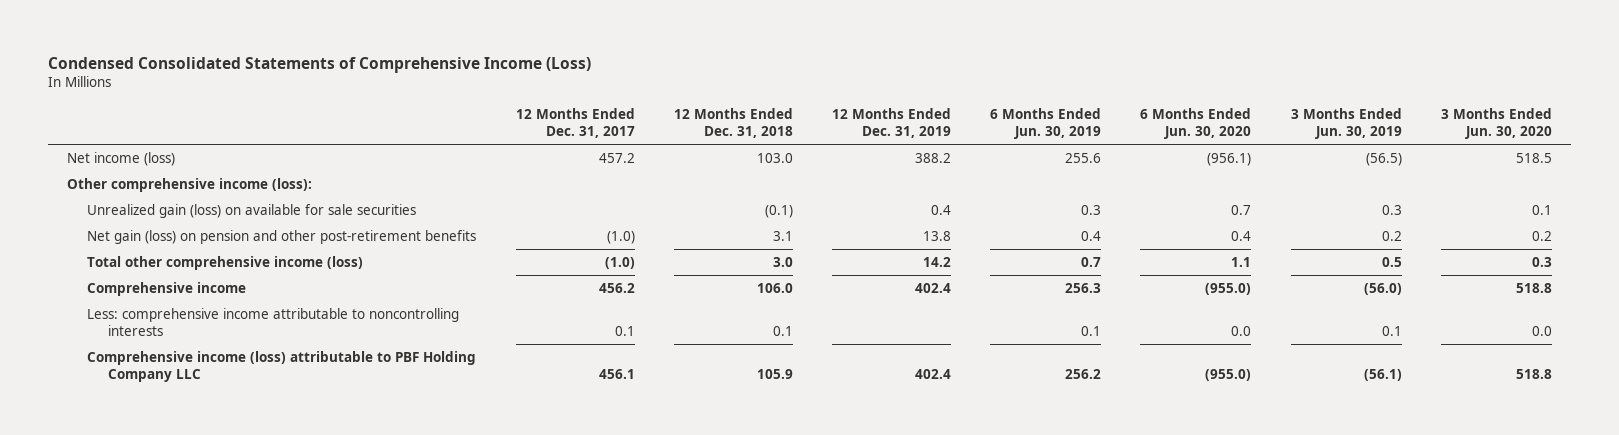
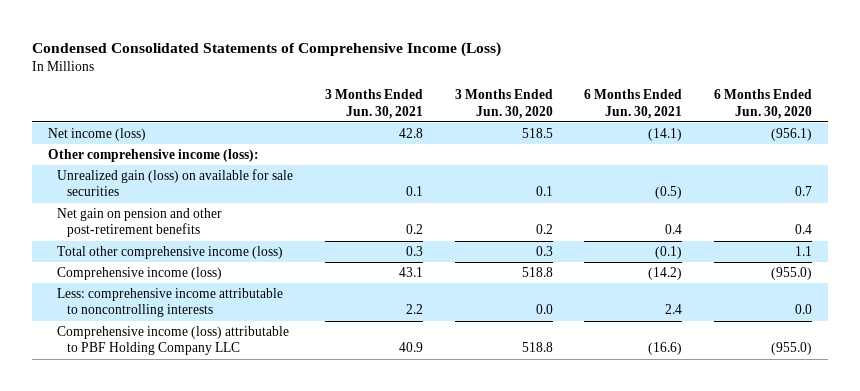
[515,107,635,139] 12 Months Ended Dec. 31, 2017 -> none
[673,107,793,139] 12 Months Ended Dec. 31, 2018 -> none
[831,107,951,139] 12 Months Ended Dec. 31, 2019 -> none
[990,107,1102,140] 6 Months Ended Jun. 30, 2019 -> none
[1290,107,1402,140] 3 Months Ended Jun. 30, 2019 -> none
none -> [324,88,423,119] 3 Months Ended Jun. 30, 2021
none -> [584,88,683,119] 6 Months Ended Jun. 30, 2021
[87,229,477,244] Net gain (loss) on pension and other post-retirement benefits -> [57,207,223,238] Net gain on pension and other post-retirement benefits
[87,281,247,296] Comprehensive income -> [57,266,223,280] Comprehensive income (loss)

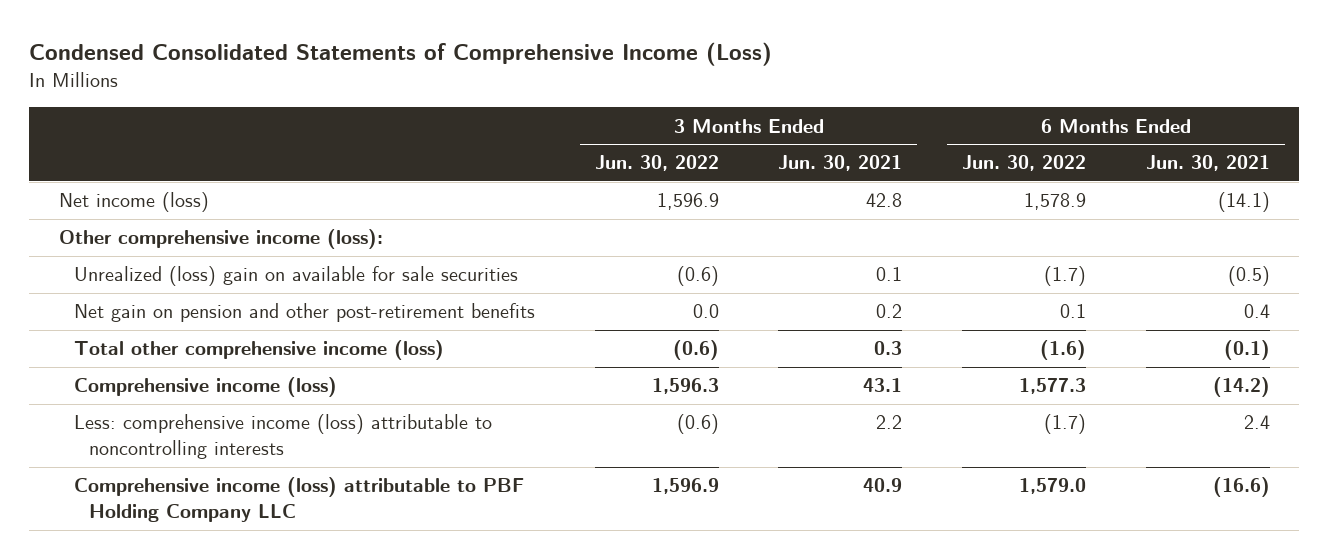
[454,88,553,119] 3 Months Ended Jun. 30, 2020 -> none
[713,88,812,119] 6 Months Ended Jun. 30, 2020 -> none
none -> [594,155,719,172] Jun. 30, 2022
none -> [962,155,1087,172] Jun. 30, 2022
[57,168,294,197] Unrealized gain (loss) on available for sale securities -> [74,266,519,287] Unrealized (loss) gain on available for sale securities
[57,287,284,318] Less: comprehensive income attributable to noncontrolling interests -> [74,414,493,460] Less: comprehensive income (loss) attributable to noncontrolling interests

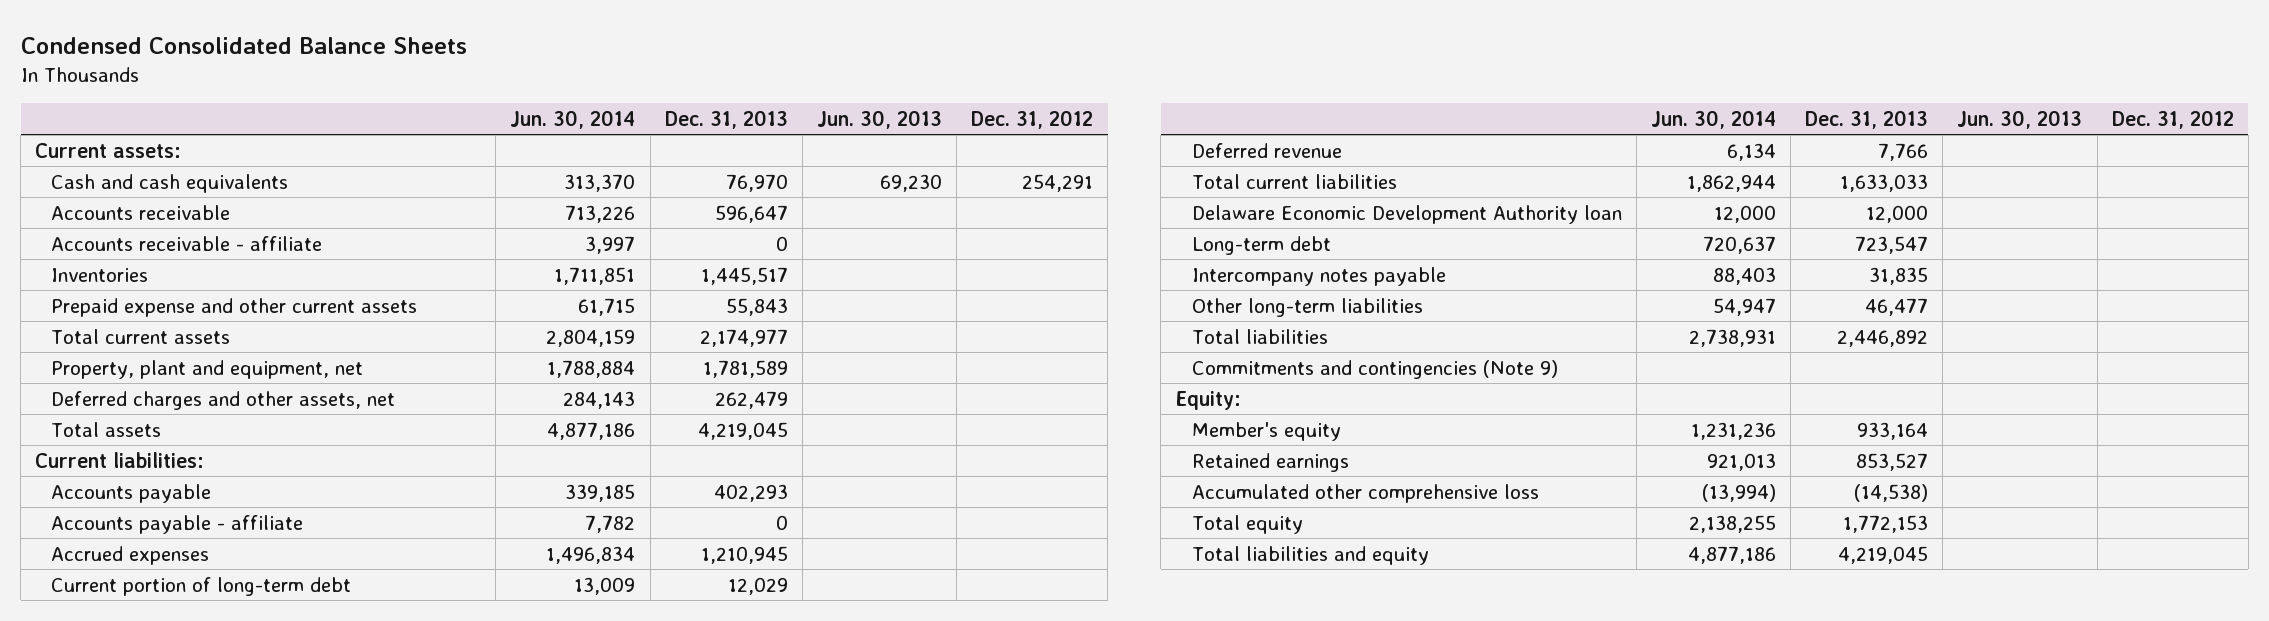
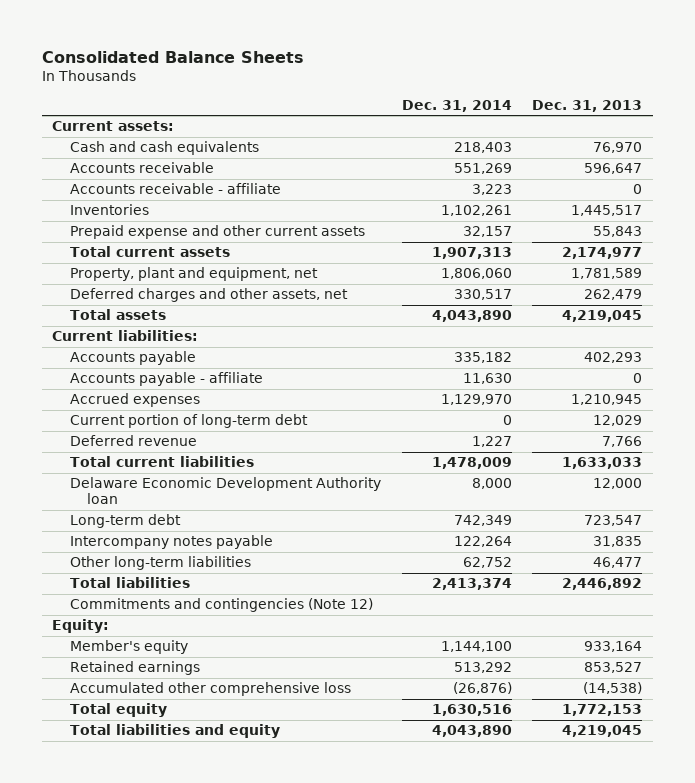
[20,36,467,54] Condensed Consolidated Balance Sheets -> [41,50,304,63] Consolidated Balance Sheets
[510,109,636,129] Jun. 30, 2014 -> none
[817,109,943,129] Jun. 30, 2013 -> none
[971,109,1094,129] Dec. 31, 2012 -> none
none -> [401,99,512,112] Dec. 31, 2014
[1191,359,1558,379] Commitments and contingencies (Note 9) -> [69,598,373,613] Commitments and contingencies (Note 12)

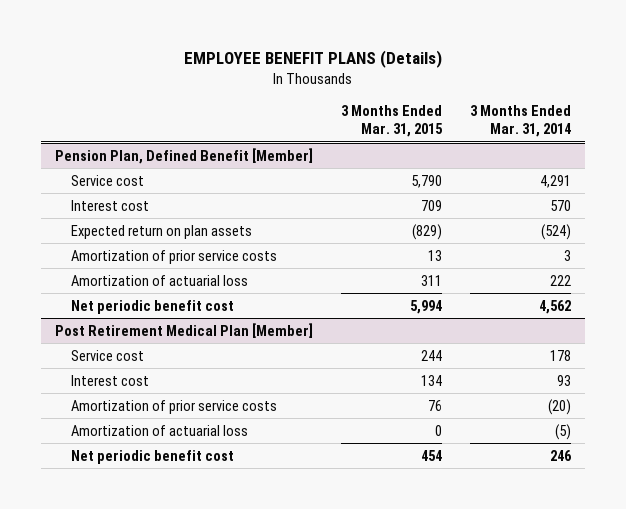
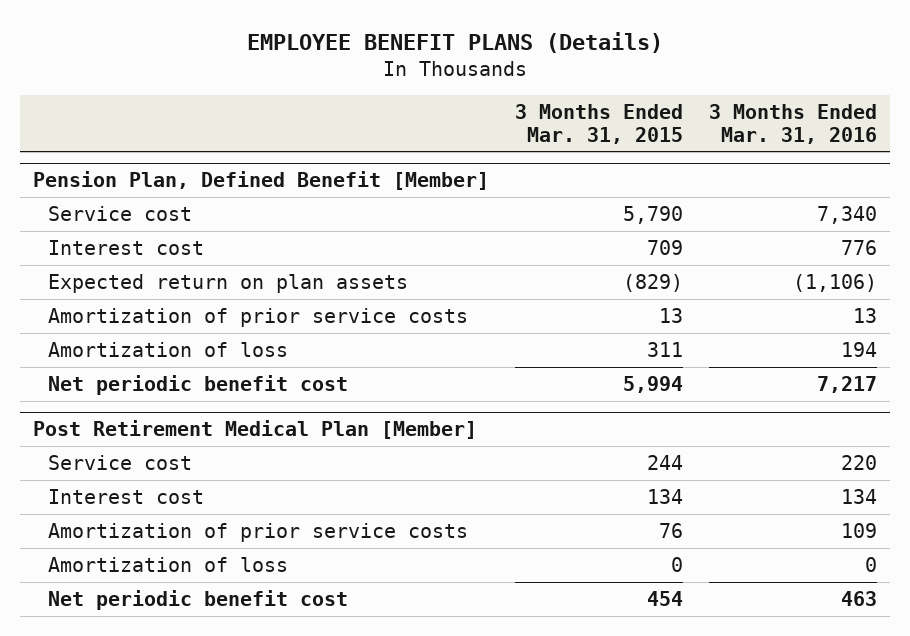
[470,105,572,138] 3 Months Ended Mar. 31, 2014 -> none
none -> [708,104,877,144] 3 Months Ended Mar. 31, 2016
[70,274,248,286] Amortization of actuarial loss -> [47,341,288,357] Amortization of loss
[70,424,248,436] Amortization of actuarial loss -> [47,556,288,572] Amortization of loss

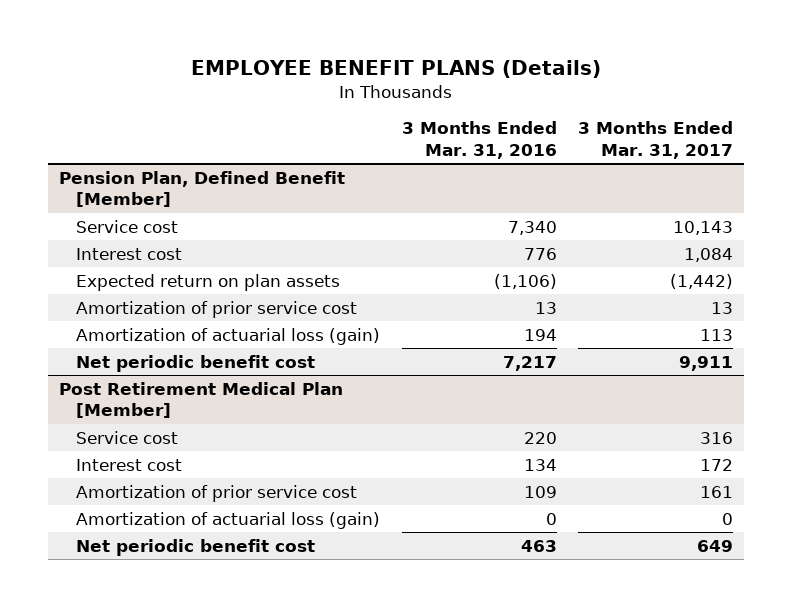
[514,104,683,144] 3 Months Ended Mar. 31, 2015 -> none
none -> [578,121,734,159] 3 Months Ended Mar. 31, 2017
[47,307,468,327] Amortization of prior service costs -> [76,300,358,318] Amortization of prior service cost
[47,341,288,357] Amortization of loss -> [76,327,381,345] Amortization of actuarial loss (gain)
[47,522,468,542] Amortization of prior service costs -> [76,484,358,502] Amortization of prior service cost
[47,556,288,572] Amortization of loss -> [76,511,381,529] Amortization of actuarial loss (gain)

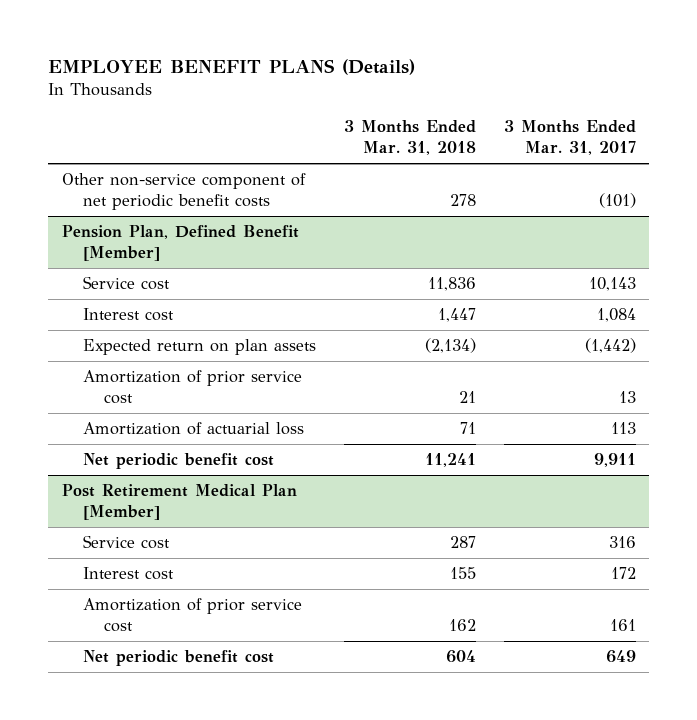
[401,121,557,159] 3 Months Ended Mar. 31, 2016 -> none
none -> [343,120,476,156] 3 Months Ended Mar. 31, 2018
none -> [61,173,306,210] Other non-service component of net periodic benefit costs
[76,327,381,345] Amortization of actuarial loss (gain) -> [82,422,304,436] Amortization of actuarial loss
[76,511,381,529] Amortization of actuarial loss (gain) -> none

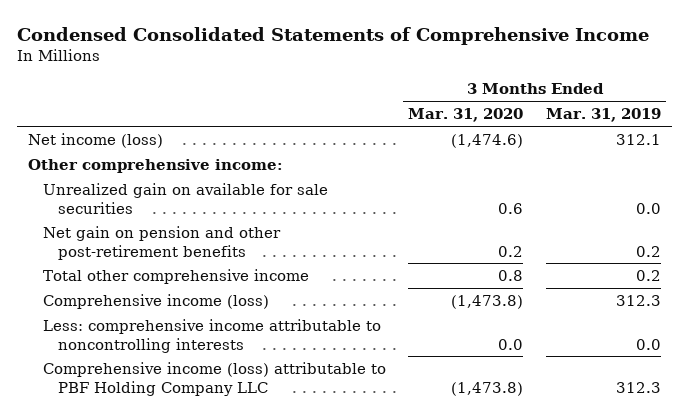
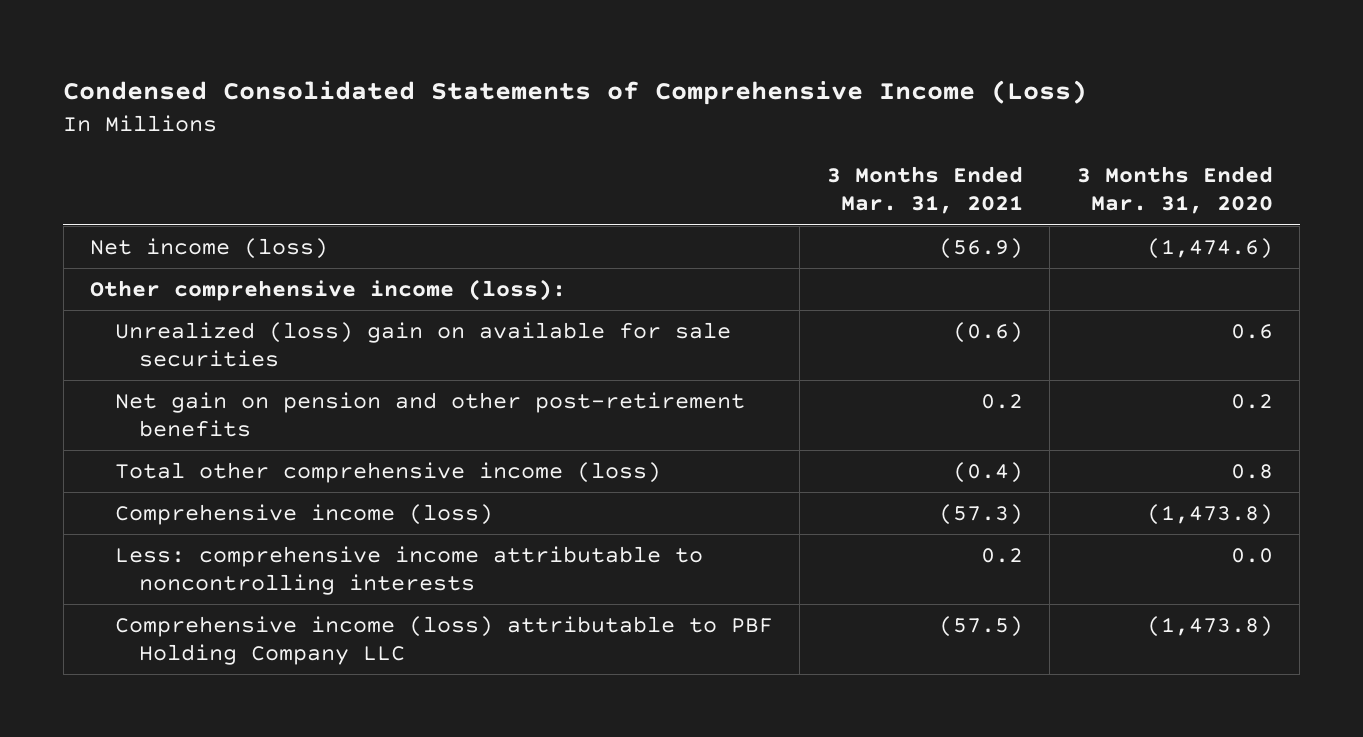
[17,26,650,45] Condensed Consolidated Statements of Comprehensive Income -> [63,80,1088,106] Condensed Consolidated Statements of Comprehensive Income (Loss)
[545,108,661,123] Mar. 31, 2019 -> none
none -> [826,166,1023,215] 3 Months Ended Mar. 31, 2021
[28,158,284,173] Other comprehensive income: -> [90,279,567,302] Other comprehensive income (loss):
[43,182,329,214] Unrealized gain on available for sale securities -> [114,322,731,367] Unrealized (loss) gain on available for sale securities
[43,268,310,284] Total other comprehensive income -> [114,462,661,484] Total other comprehensive income (loss)

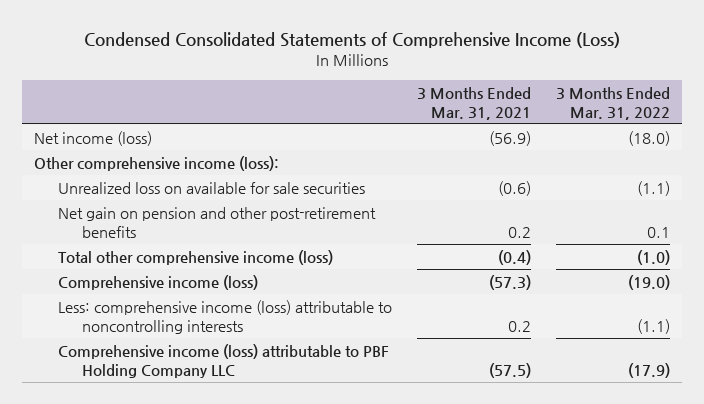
[1076,166,1273,215] 3 Months Ended Mar. 31, 2020 -> none
none -> [555,86,670,120] 3 Months Ended Mar. 31, 2022
[114,322,731,367] Unrealized (loss) gain on available for sale securities -> [57,181,365,194] Unrealized loss on available for sale securities
[114,546,703,595] Less: comprehensive income attributable to noncontrolling interests -> [57,299,392,334] Less: comprehensive income (loss) attributable to noncontrolling interests

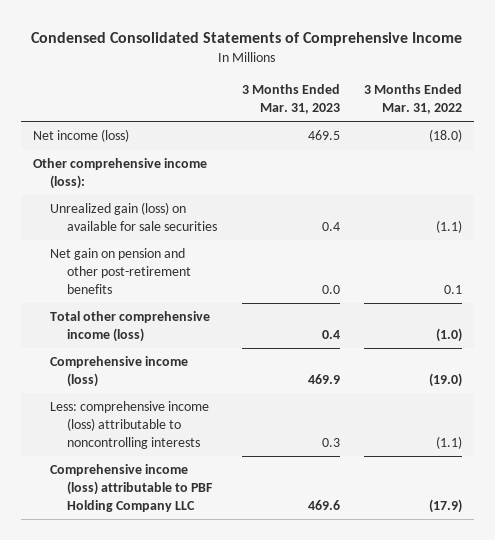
[83,31,620,48] Condensed Consolidated Statements of Comprehensive Income (Loss) -> [31,31,463,46] Condensed Consolidated Statements of Comprehensive Income
[416,86,531,120] 3 Months Ended Mar. 31, 2021 -> none
none -> [241,84,340,115] 3 Months Ended Mar. 31, 2023
[57,181,365,194] Unrealized loss on available for sale securities -> [50,202,218,232] Unrealized gain (loss) on available for sale securities

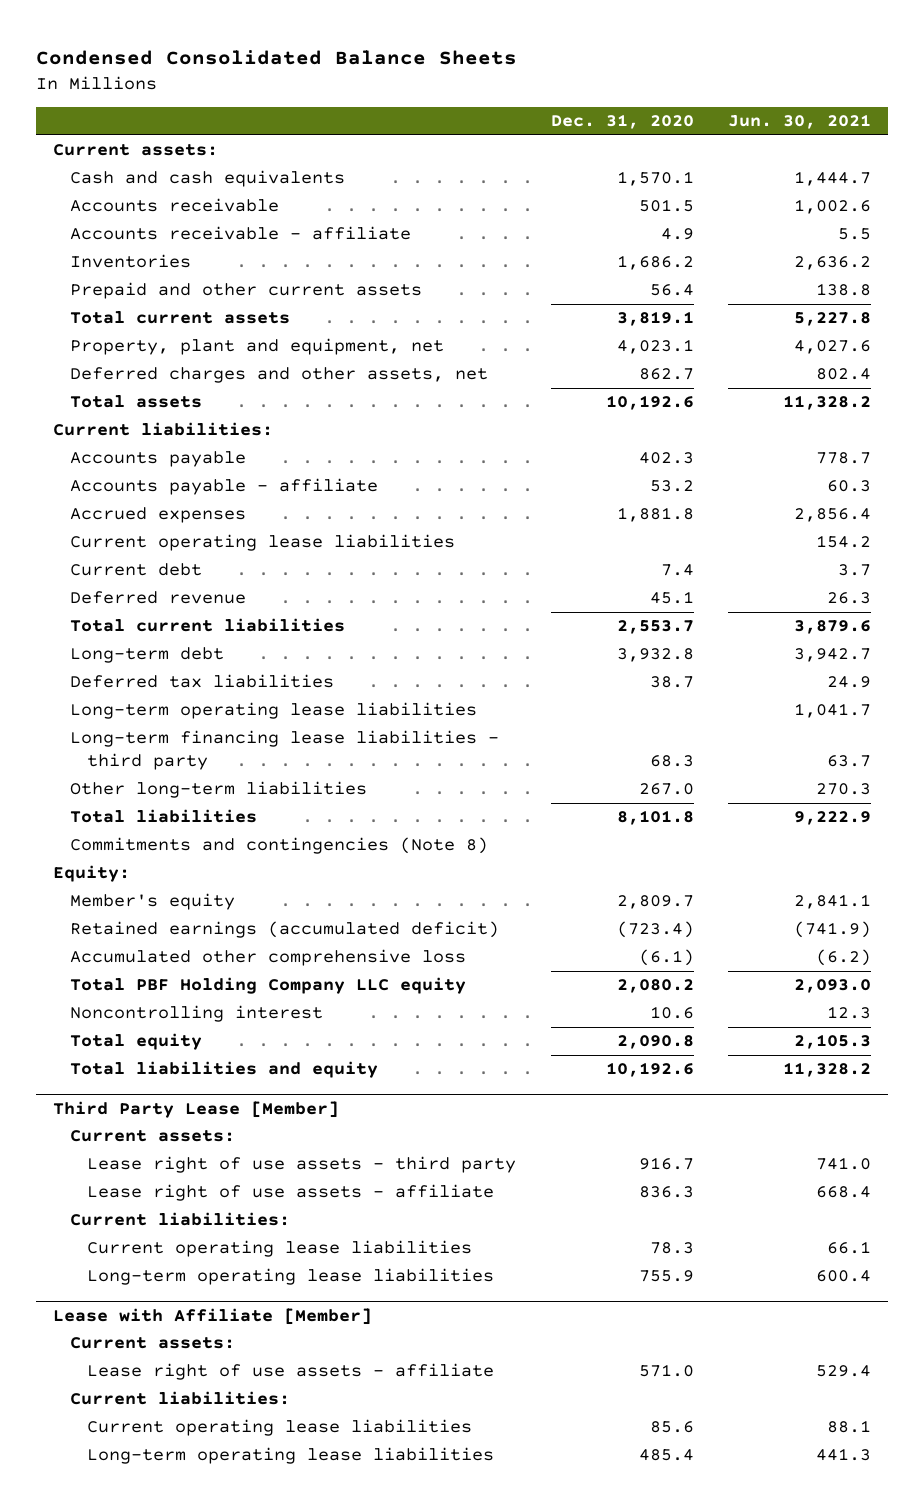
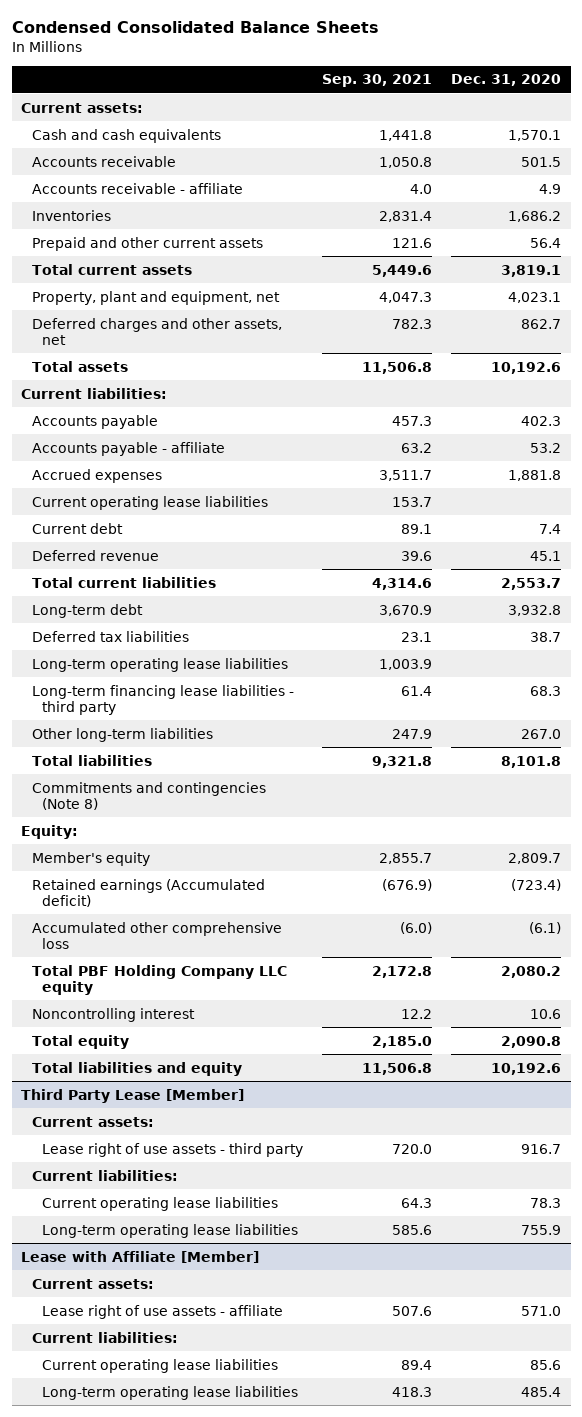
[727,114,871,130] Jun. 30, 2021 -> none
none -> [322,74,433,88] Sep. 30, 2021
[70,921,500,939] Retained earnings (accumulated deficit) -> [31,878,265,907] Retained earnings (Accumulated deficit)
[87,1184,495,1202] Lease right of use assets - affiliate -> none

